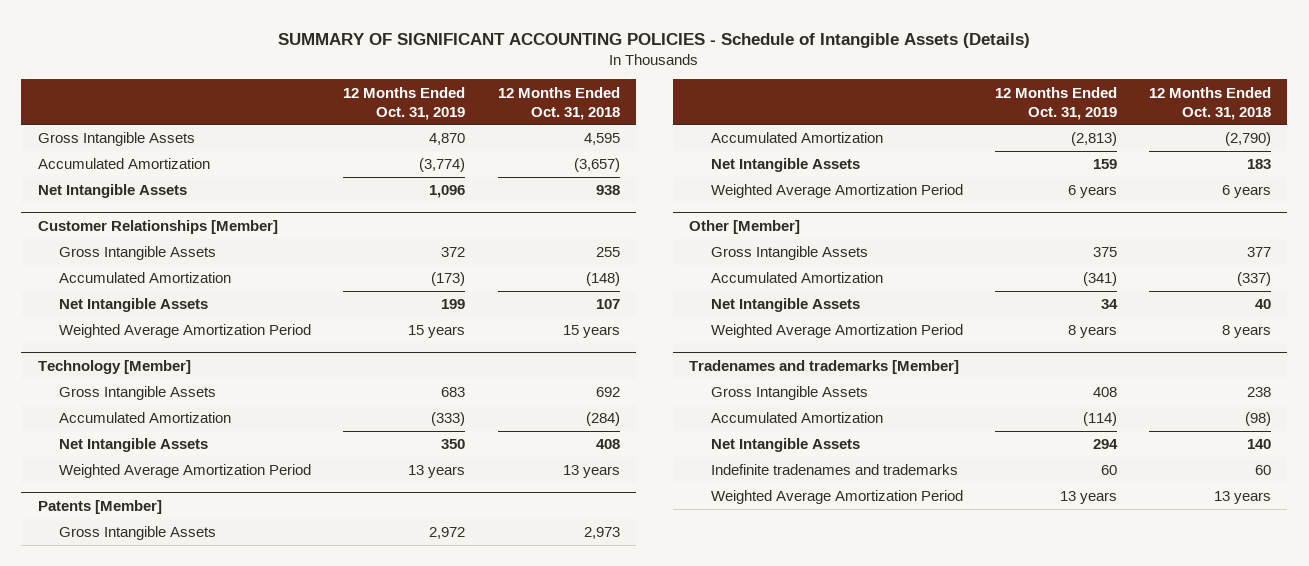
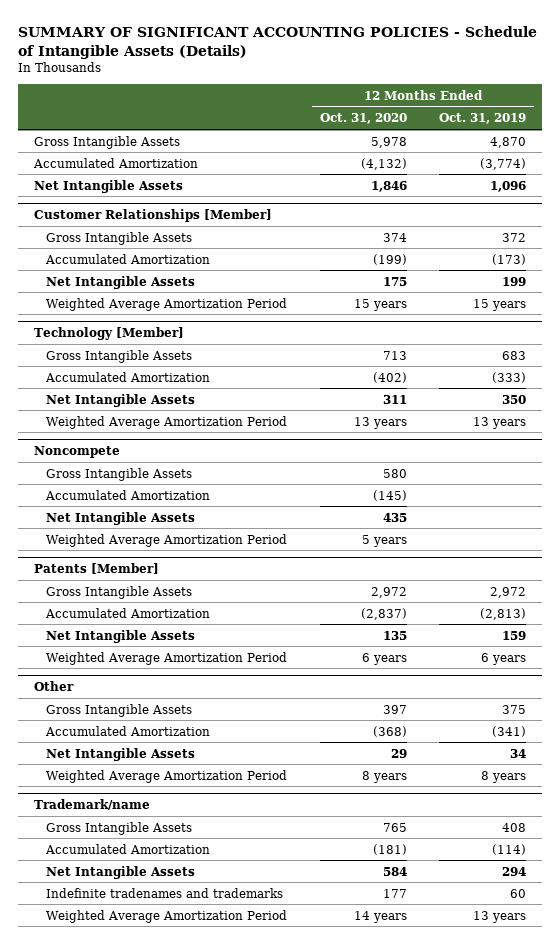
[497,86,620,120] 12 Months Ended Oct. 31, 2018 -> none
none -> [319,113,407,125] Oct. 31, 2020
none -> [34,445,121,458] Noncompete
none -> [46,467,193,481] Gross Intangible Assets
none -> [45,489,211,500] Accumulated Amortization
none -> [46,511,196,525] Net Intangible Assets
none -> [46,533,288,547] Weighted Average Amortization Period
[689,219,801,234] Other [Member] -> [34,680,75,691] Other
[689,359,960,374] Tradenames and trademarks [Member] -> [34,798,151,810] Trademark/name

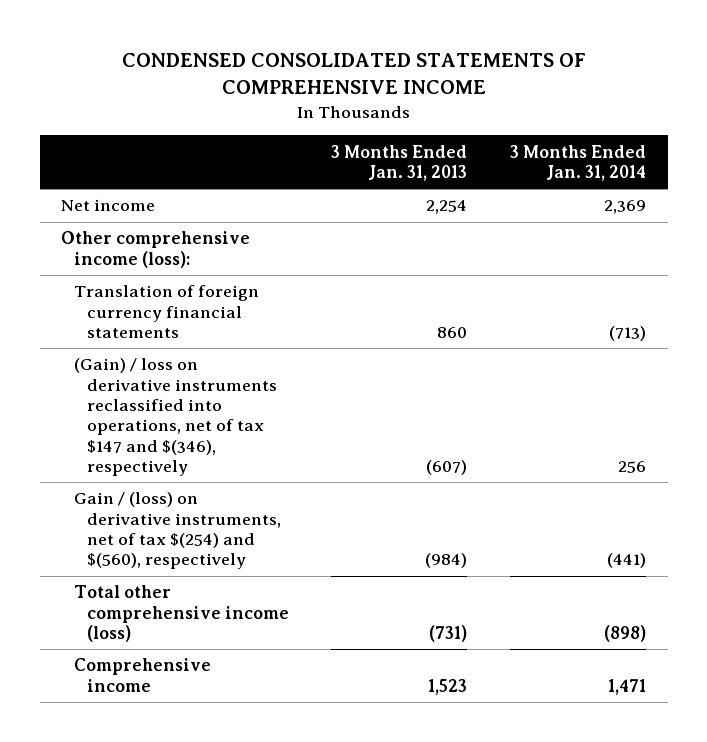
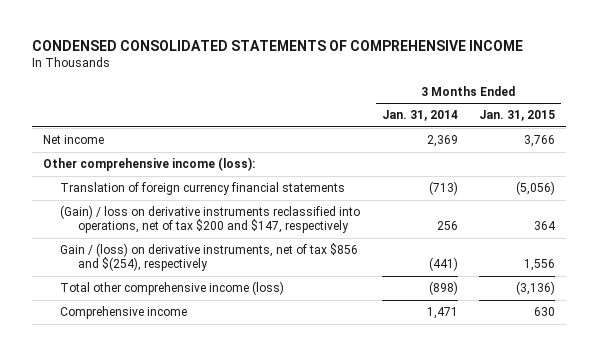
[331,144,468,182] 3 Months Ended Jan. 31, 2013 -> none
none -> [479,110,556,122] Jan. 31, 2015
[73,358,277,476] (Gain) / loss on derivative instruments reclassified into operations, net of tax $147 and $(346), respectively -> [60,205,361,234] (Gain) / loss on derivative instruments reclassified into operations, net of tax $200 and $147, respectively
[73,492,281,570] Gain / (loss) on derivative instruments, net of tax $(254) and $(560), respectively -> [60,243,359,272] Gain / (loss) on derivative instruments, net of tax $856 and $(254), respectively

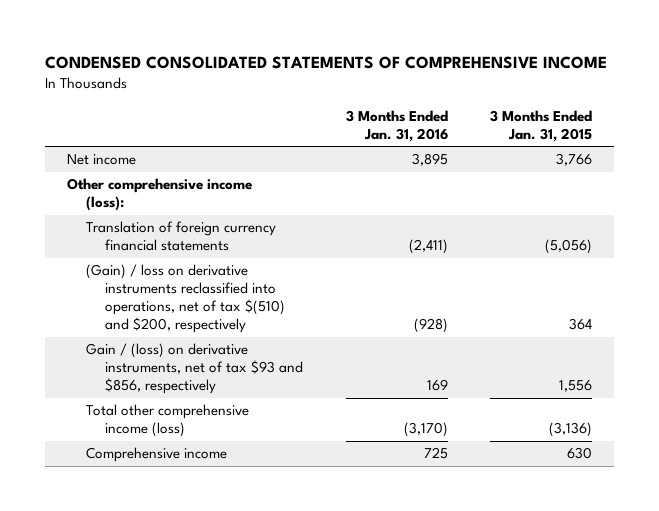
[381,110,458,122] Jan. 31, 2014 -> none
none -> [345,109,448,142] 3 Months Ended Jan. 31, 2016
[60,205,361,234] (Gain) / loss on derivative instruments reclassified into operations, net of tax $200 and $147, respectively -> [85,264,286,334] (Gain) / loss on derivative instruments reclassified into operations, net of tax $(510) and $200, respectively
[60,243,359,272] Gain / (loss) on derivative instruments, net of tax $856 and $(254), respectively -> [85,343,304,395] Gain / (loss) on derivative instruments, net of tax $93 and $856, respectively

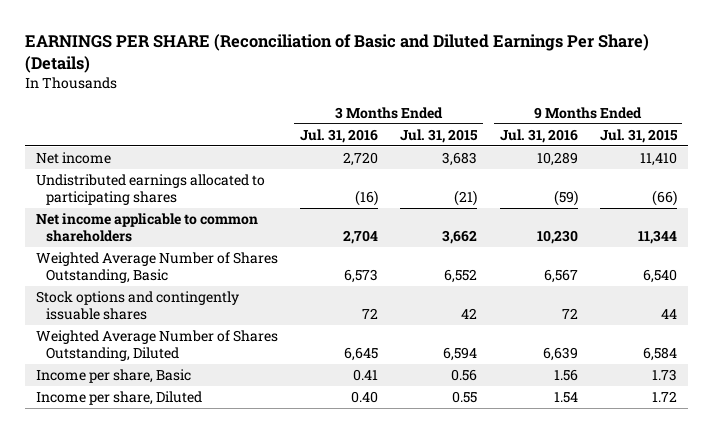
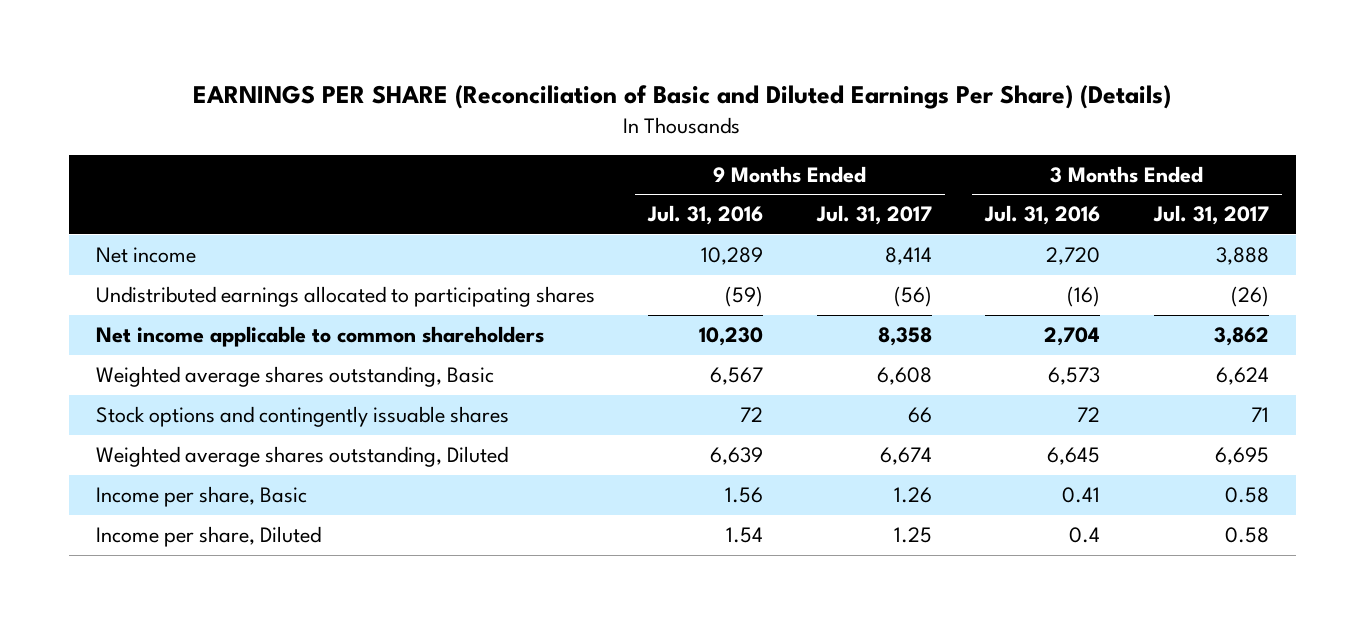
[400,128,479,143] Jul. 31, 2015 -> none
[599,128,678,143] Jul. 31, 2015 -> none
none -> [815,205,932,226] Jul. 31, 2017
none -> [1153,205,1270,226] Jul. 31, 2017
[35,251,278,284] Weighted Average Number of Shares Outstanding, Basic -> [95,366,494,388] Weighted average shares outstanding, Basic
[35,329,278,362] Weighted Average Number of Shares Outstanding, Diluted -> [95,446,508,468] Weighted average shares outstanding, Diluted
[351,390,379,403] 0.40 -> [1069,527,1101,544] 0.4

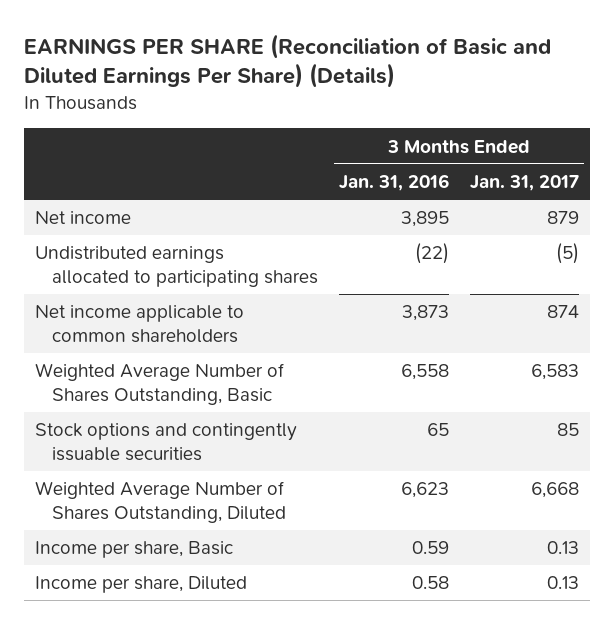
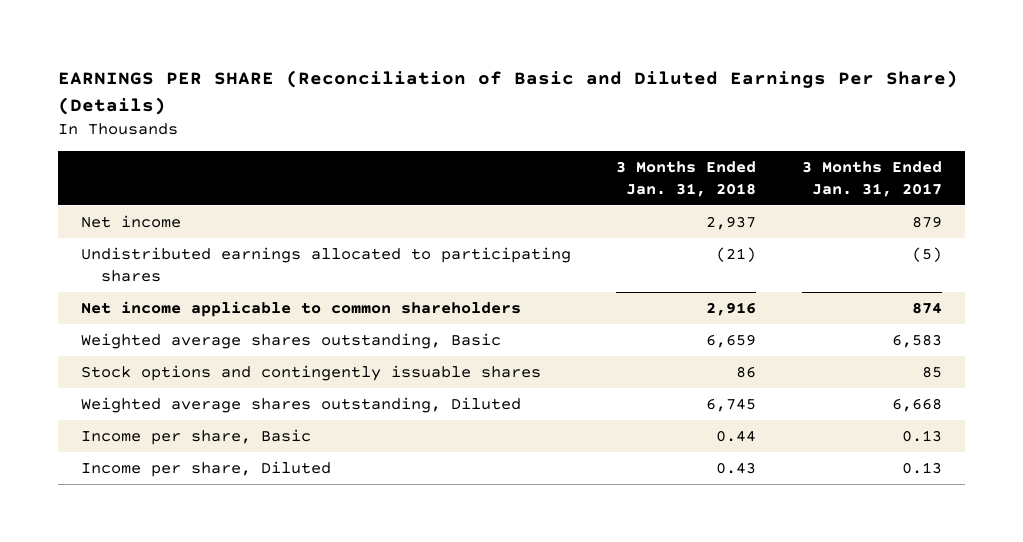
[338,174,449,192] Jan. 31, 2016 -> none
none -> [616,160,757,197] 3 Months Ended Jan. 31, 2018
[34,363,284,405] Weighted Average Number of Shares Outstanding, Basic -> [80,333,501,350] Weighted average shares outstanding, Basic
[34,423,297,461] Stock options and contingently issuable securities -> [80,365,541,382] Stock options and contingently issuable shares
[34,481,286,523] Weighted Average Number of Shares Outstanding, Diluted -> [80,397,521,414] Weighted average shares outstanding, Diluted

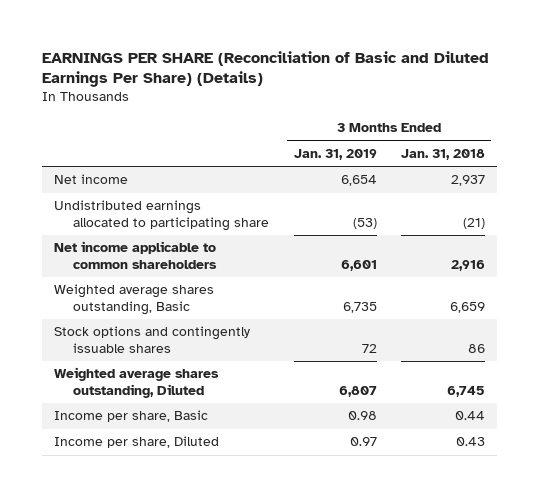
[802,160,943,197] 3 Months Ended Jan. 31, 2017 -> none
none -> [293,149,377,161] Jan. 31, 2019
[80,247,571,283] Undistributed earnings allocated to participating shares -> [54,200,269,231] Undistributed earnings allocated to participating share

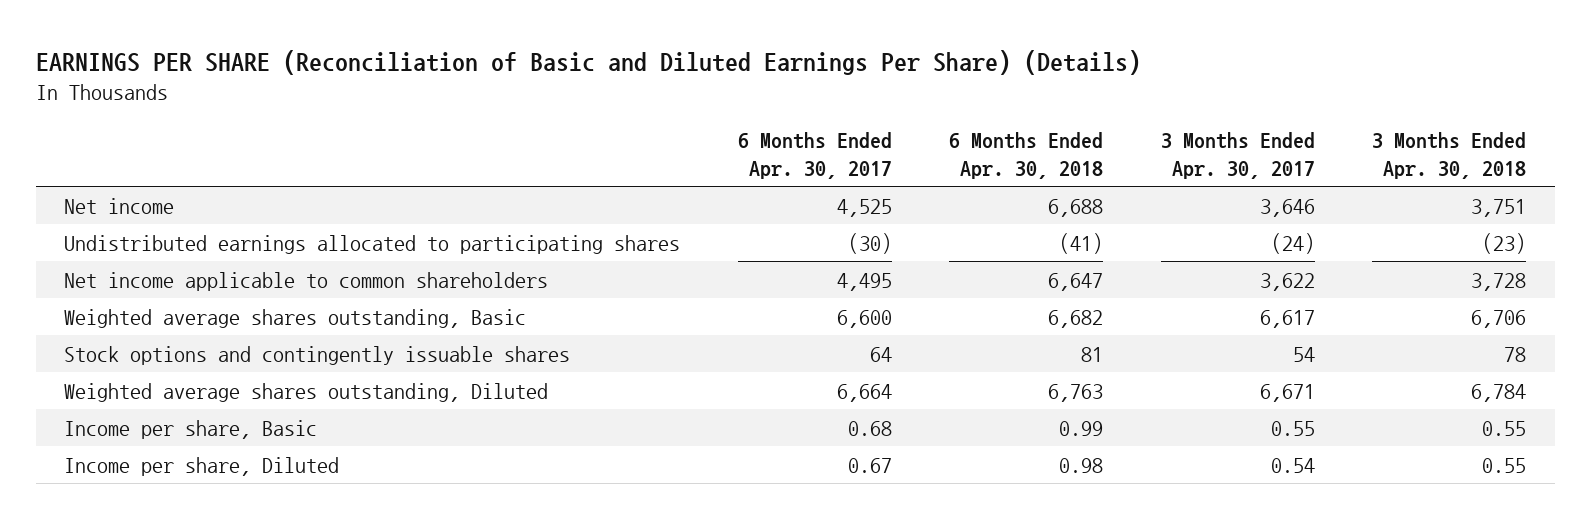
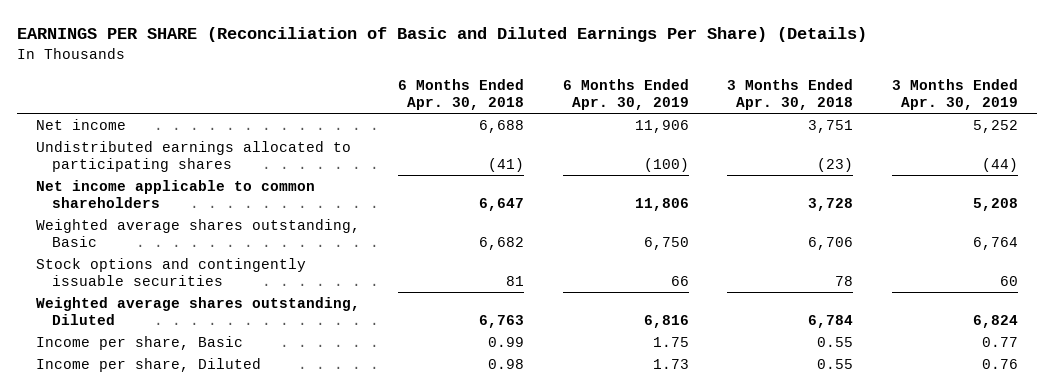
[737,132,892,179] 6 Months Ended Apr. 30, 2017 -> none
[1160,132,1315,179] 3 Months Ended Apr. 30, 2017 -> none
none -> [562,79,689,111] 6 Months Ended Apr. 30, 2019
none -> [891,79,1018,111] 3 Months Ended Apr. 30, 2019
[64,345,571,365] Stock options and contingently issuable shares -> [35,258,306,287] Stock options and contingently issuable securities

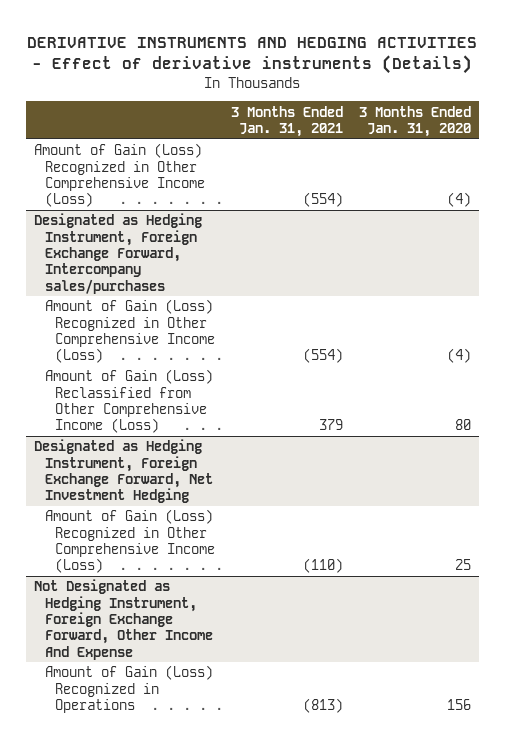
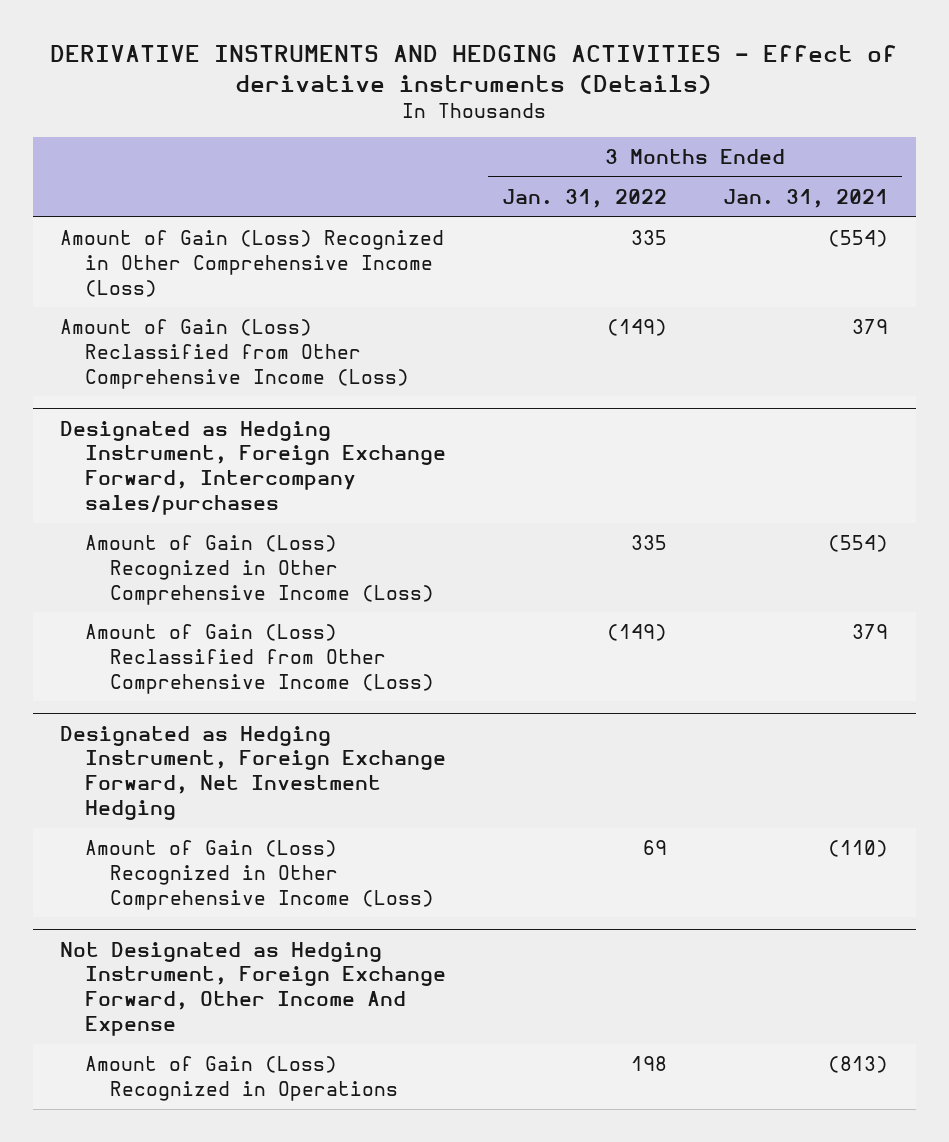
[358,105,471,138] 3 Months Ended Jan. 31, 2020 -> none
none -> [502,189,668,209] Jan. 31, 2022
none -> [60,319,410,389] Amount of Gain (Loss) Reclassified from Other Comprehensive Income (Loss)

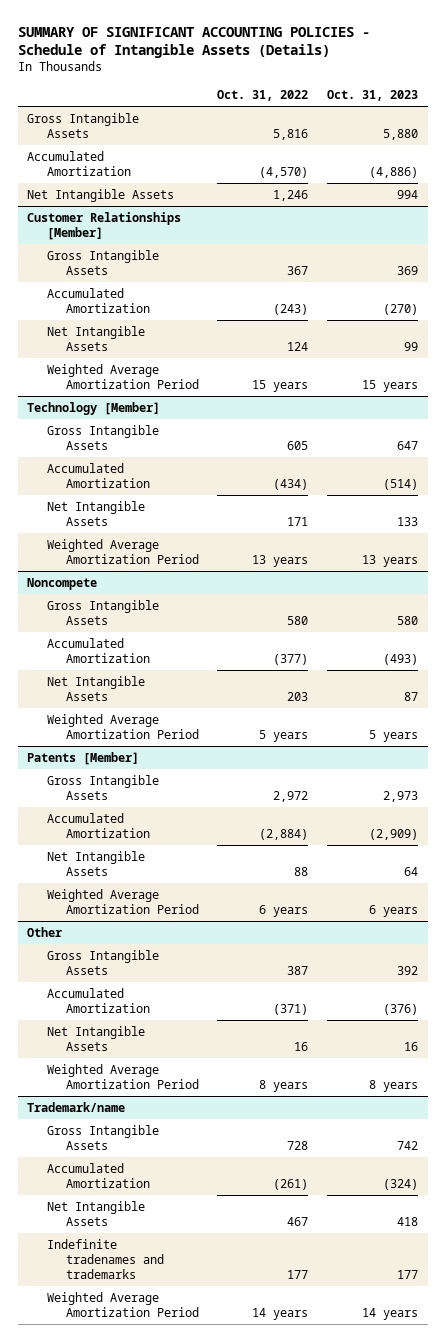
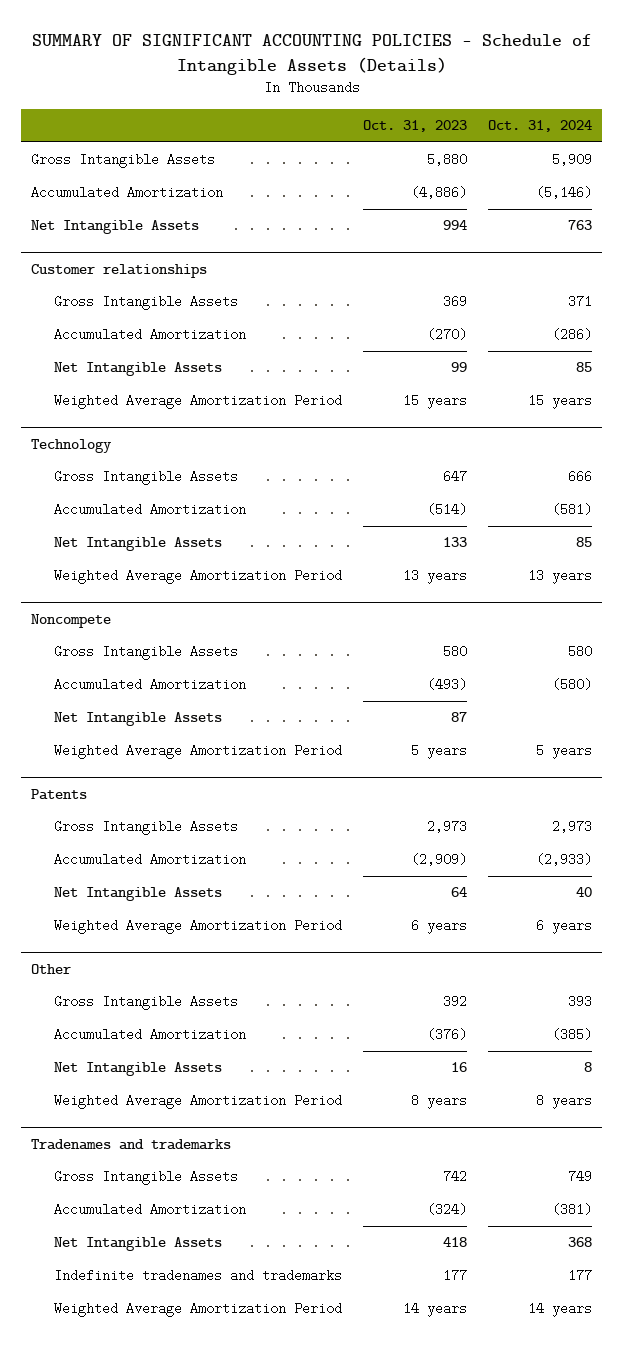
[217,90,309,102] Oct. 31, 2022 -> none
none -> [487,119,592,132] Oct. 31, 2024
[27,211,182,240] Customer Relationships [Member] -> [31,263,208,278] Customer relationships
[27,401,161,415] Technology [Member] -> [31,438,113,453] Technology
[27,751,140,765] Patents [Member] -> [31,788,88,800] Patents
[27,1101,126,1112] Trademark/name -> [31,1138,232,1150] Tradenames and trademarks

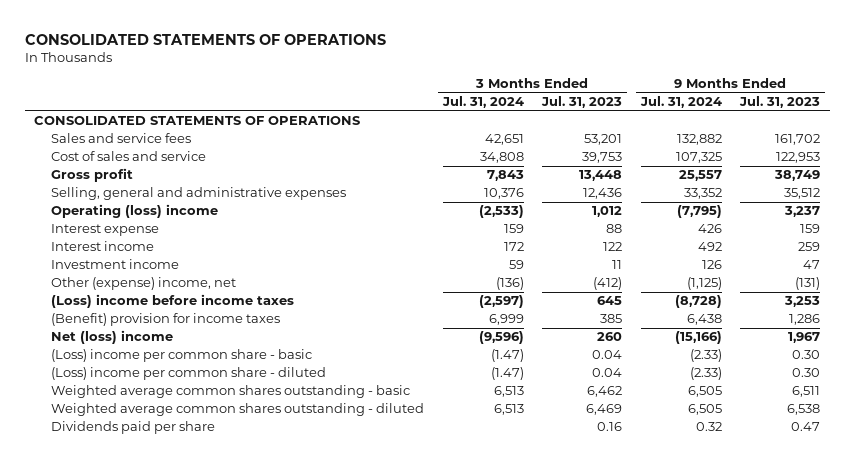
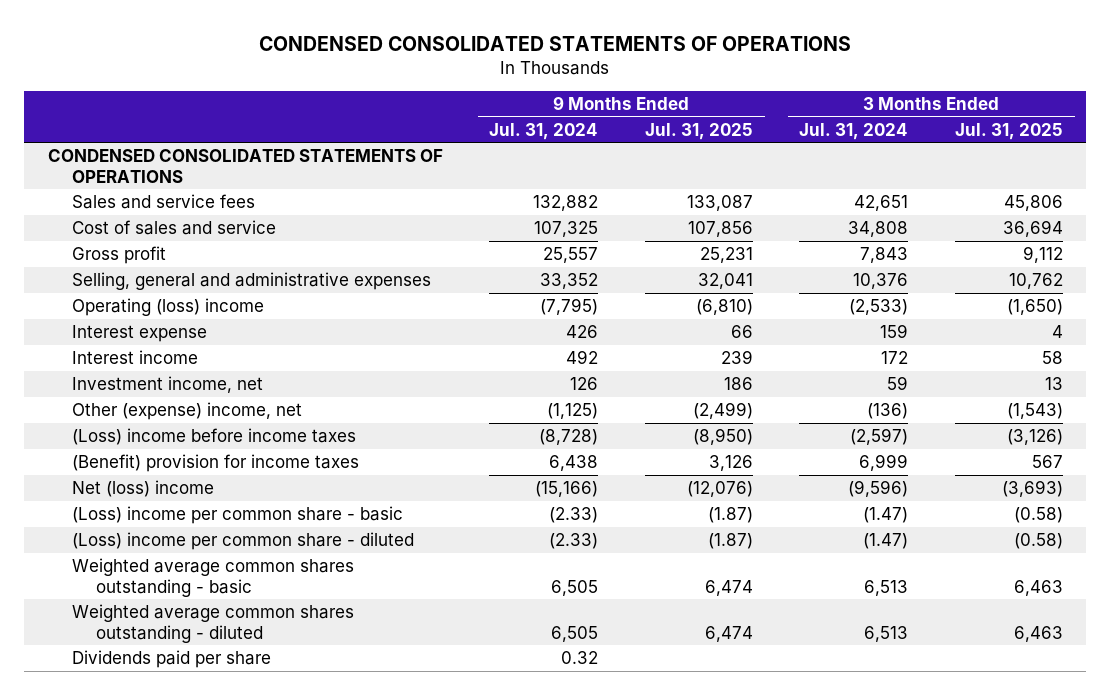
[24,33,386,45] CONSOLIDATED STATEMENTS OF OPERATIONS -> [259,35,852,51] CONDENSED CONSOLIDATED STATEMENTS OF OPERATIONS
[541,96,623,109] Jul. 31, 2023 -> none
[739,96,821,109] Jul. 31, 2023 -> none
none -> [644,122,753,140] Jul. 31, 2025
none -> [955,122,1064,140] Jul. 31, 2025
[34,116,361,126] CONSOLIDATED STATEMENTS OF OPERATIONS -> [47,149,443,183] CONDENSED CONSOLIDATED STATEMENTS OF OPERATIONS
[51,259,180,270] Investment income -> [71,376,263,394] Investment income, net

